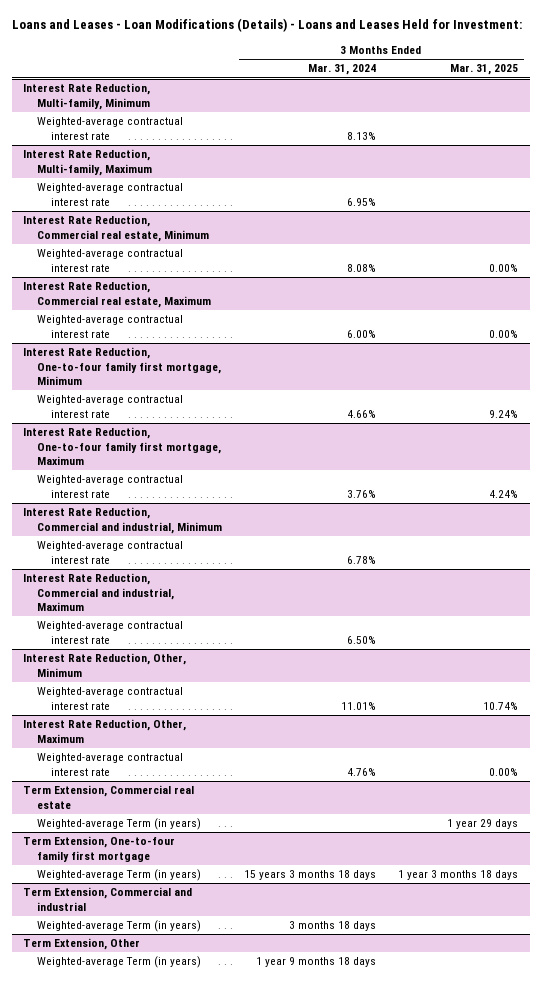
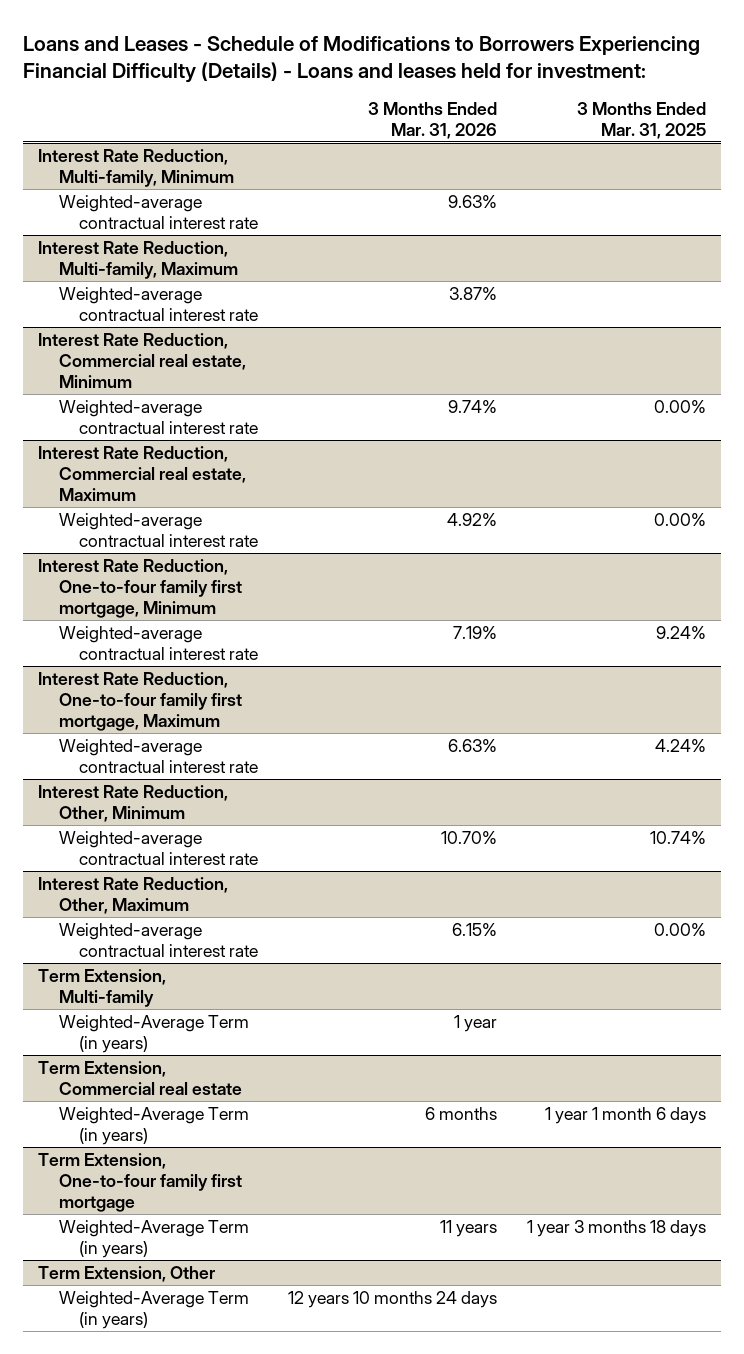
[11,18,522,33] Loans and Leases - Loan Modifications (Details) - Loans and Leases Held for Investment: -> [23,35,701,84] Loans and Leases - Schedule of Modifications to Borrowers Experiencing Financial Difficulty (Details) - Loans and leases held for investment:
[308,64,377,76] Mar. 31, 2024 -> none
none -> [368,101,498,139] 3 Months Ended Mar. 31, 2026
[22,507,222,534] Interest Rate Reduction, Commercial and industrial, Minimum -> none
[36,541,183,564] Weighted-average contractual interest rate -> none
[22,573,174,612] Interest Rate Reduction, Commercial and industrial, Maximum -> none
[36,621,183,644] Weighted-average contractual interest rate -> none
none -> [38,969,167,1007] Term Extension, Multi-family
none -> [58,1015,249,1053] Weighted-Average Term (in years)
[36,818,201,831] Weighted-average Term (in years) -> [58,1107,249,1145] Weighted-Average Term (in years)
[447,819,519,830] 1 year 29 days -> [545,1107,707,1125] 1 year 1 month 6 days
[22,887,192,911] Term Extension, Commercial and industrial -> none
[36,920,201,933] Weighted-average Term (in years) -> none
[36,869,201,882] Weighted-average Term (in years) -> [58,1220,249,1258] Weighted-Average Term (in years)
[36,956,201,969] Weighted-average Term (in years) -> [58,1291,249,1329] Weighted-Average Term (in years)

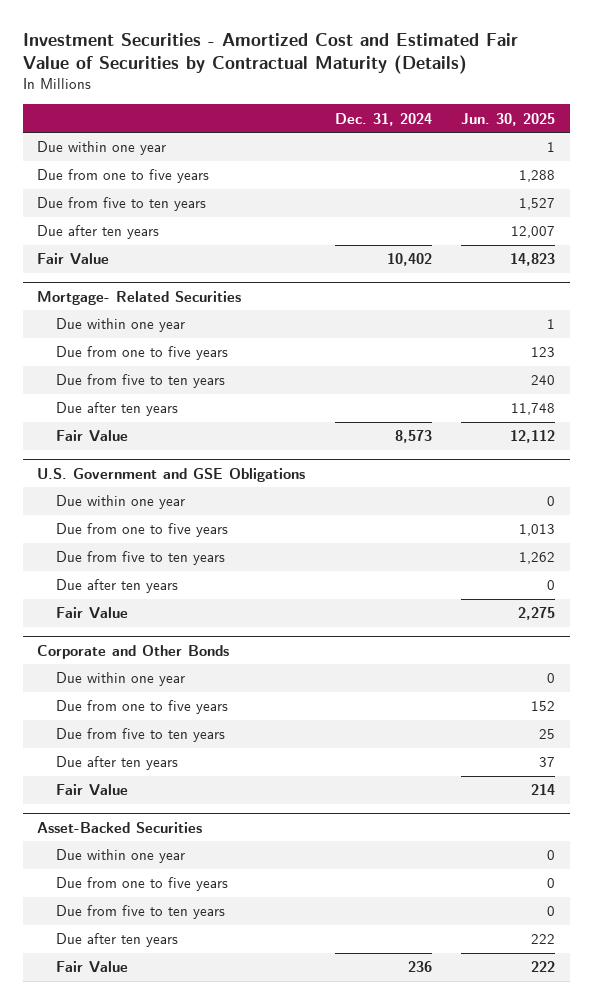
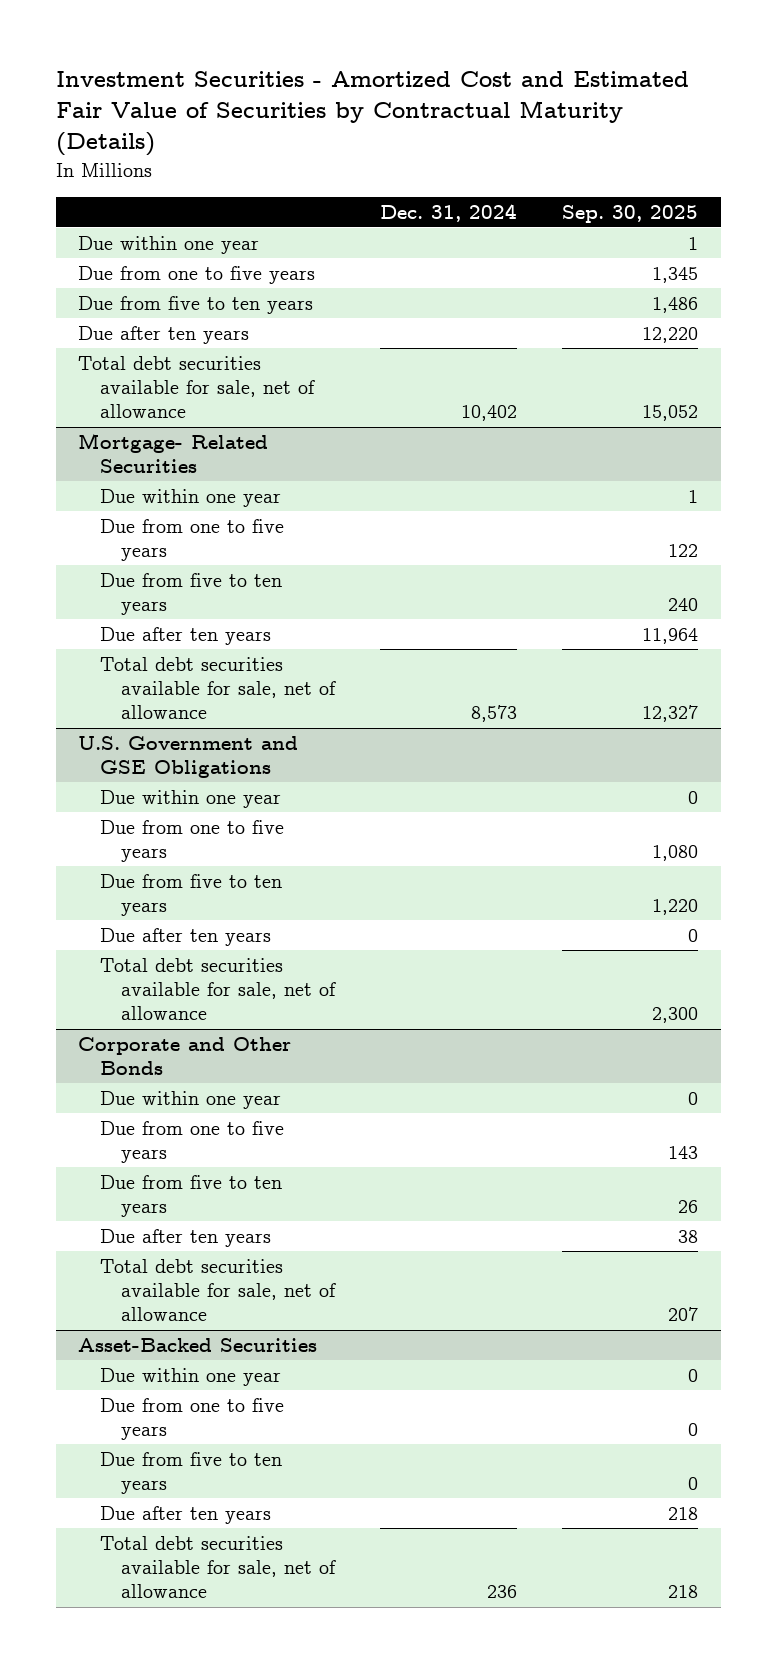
[461,112,556,126] Jun. 30, 2025 -> none
none -> [562,204,699,223] Sep. 30, 2025
[37,253,110,266] Fair Value -> [78,355,315,419] Total debt securities available for sale, net of allowance
[55,430,128,443] Fair Value -> [99,656,337,720] Total debt securities available for sale, net of allowance
[55,607,128,620] Fair Value -> [99,957,337,1021] Total debt securities available for sale, net of allowance
[55,784,128,797] Fair Value -> [99,1258,337,1322] Total debt securities available for sale, net of allowance
[55,961,128,974] Fair Value -> [99,1535,337,1599] Total debt securities available for sale, net of allowance

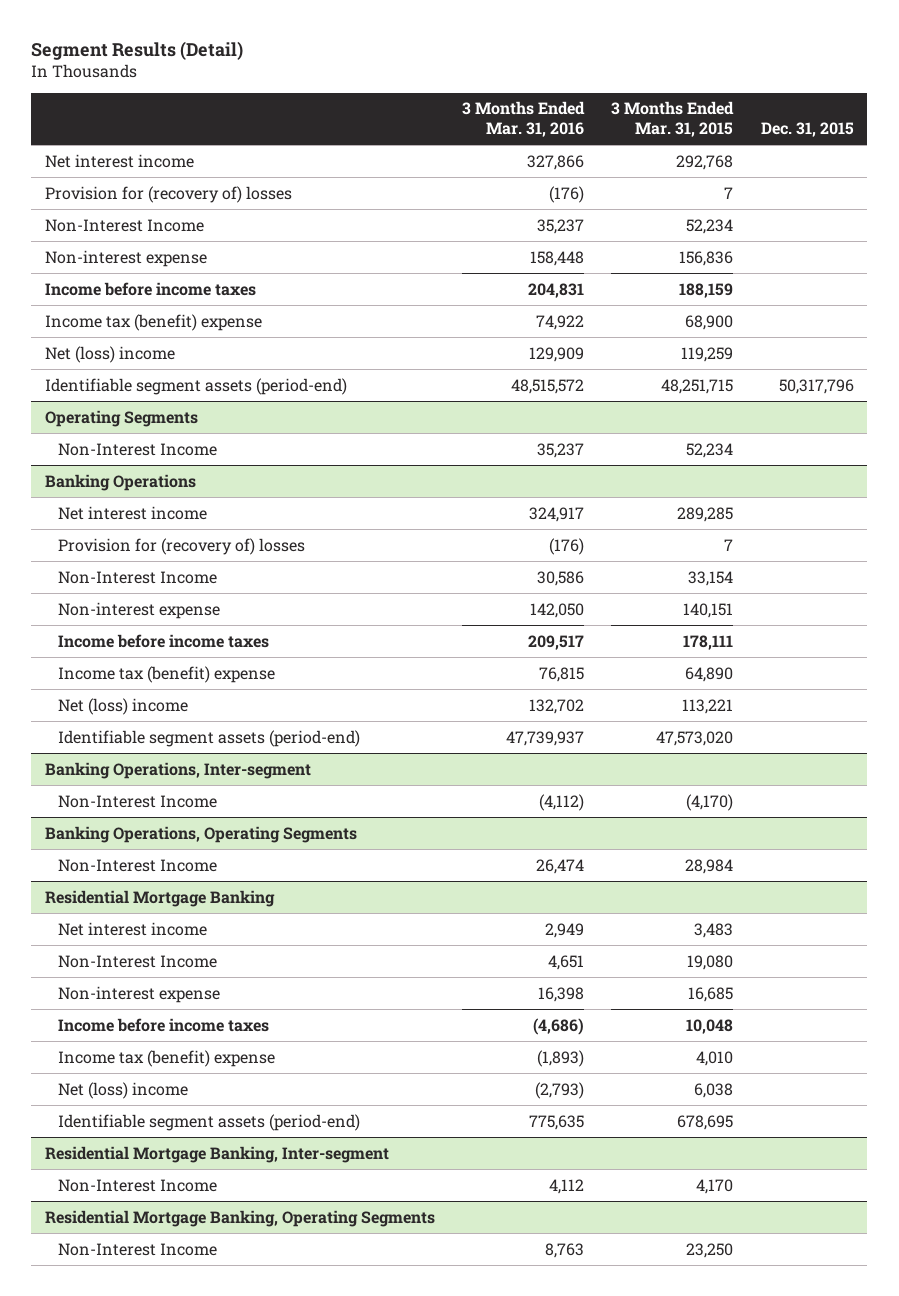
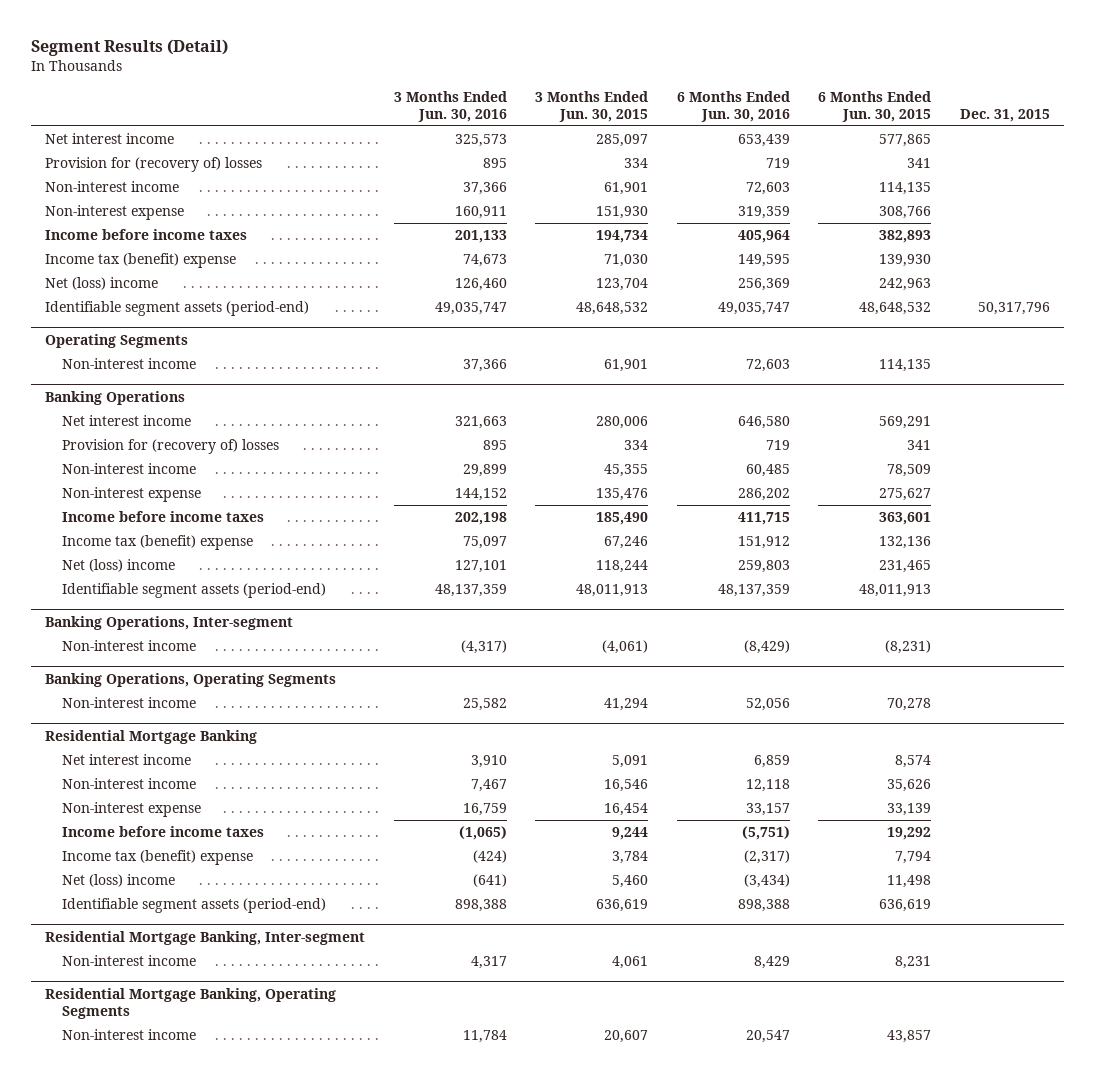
[462,101,586,138] 3 Months Ended Mar. 31, 2016 -> none
[611,101,735,138] 3 Months Ended Mar. 31, 2015 -> none
none -> [393,90,507,123] 3 Months Ended Jun. 30, 2016
none -> [535,90,649,123] 3 Months Ended Jun. 30, 2015
none -> [676,90,790,123] 6 Months Ended Jun. 30, 2016
none -> [818,90,932,123] 6 Months Ended Jun. 30, 2015
[44,218,204,232] Non-Interest Income -> [45,180,180,192] Non-interest income
[57,442,217,456] Non-Interest Income -> [61,357,196,369] Non-interest income
[57,570,217,584] Non-Interest Income -> [61,462,196,474] Non-interest income
[57,794,217,808] Non-Interest Income -> [61,639,196,651] Non-interest income
[57,858,217,872] Non-Interest Income -> [61,696,196,708] Non-interest income
[57,954,217,968] Non-Interest Income -> [61,777,196,789] Non-interest income
[57,1178,217,1192] Non-Interest Income -> [61,954,196,966] Non-interest income
[57,1242,217,1256] Non-Interest Income -> [61,1028,196,1040] Non-interest income

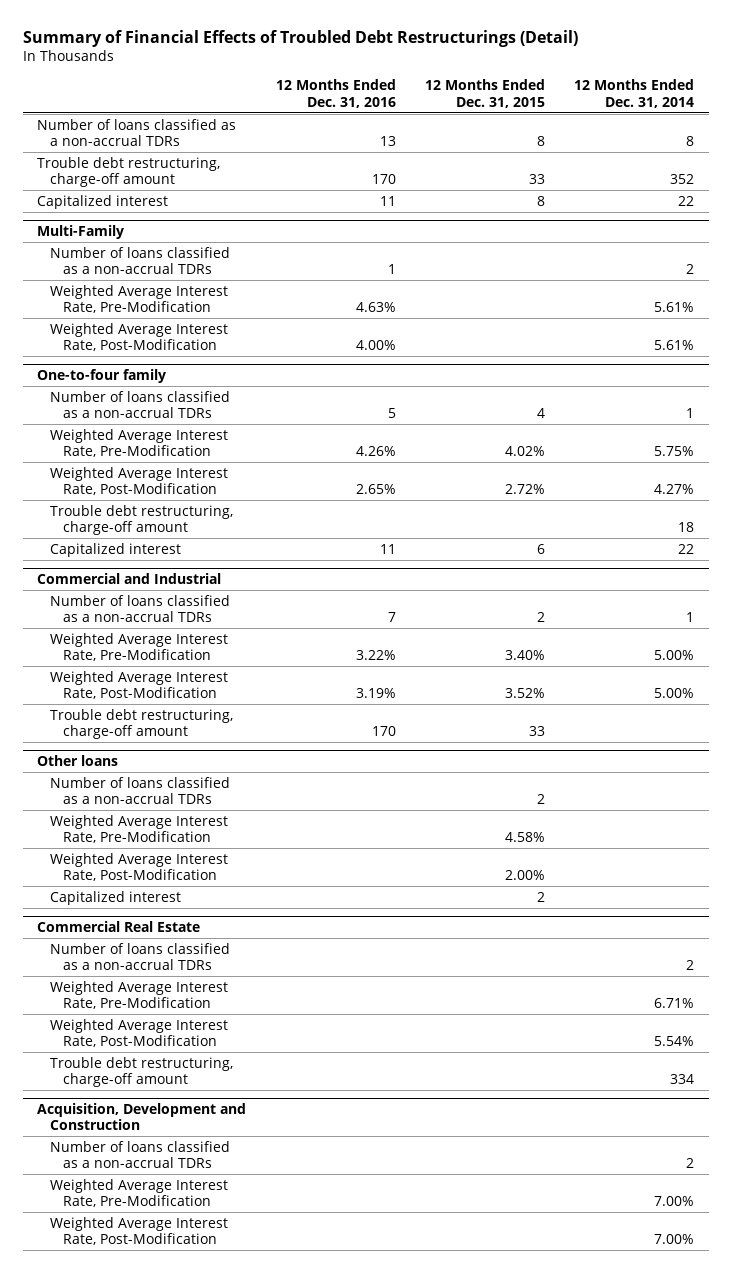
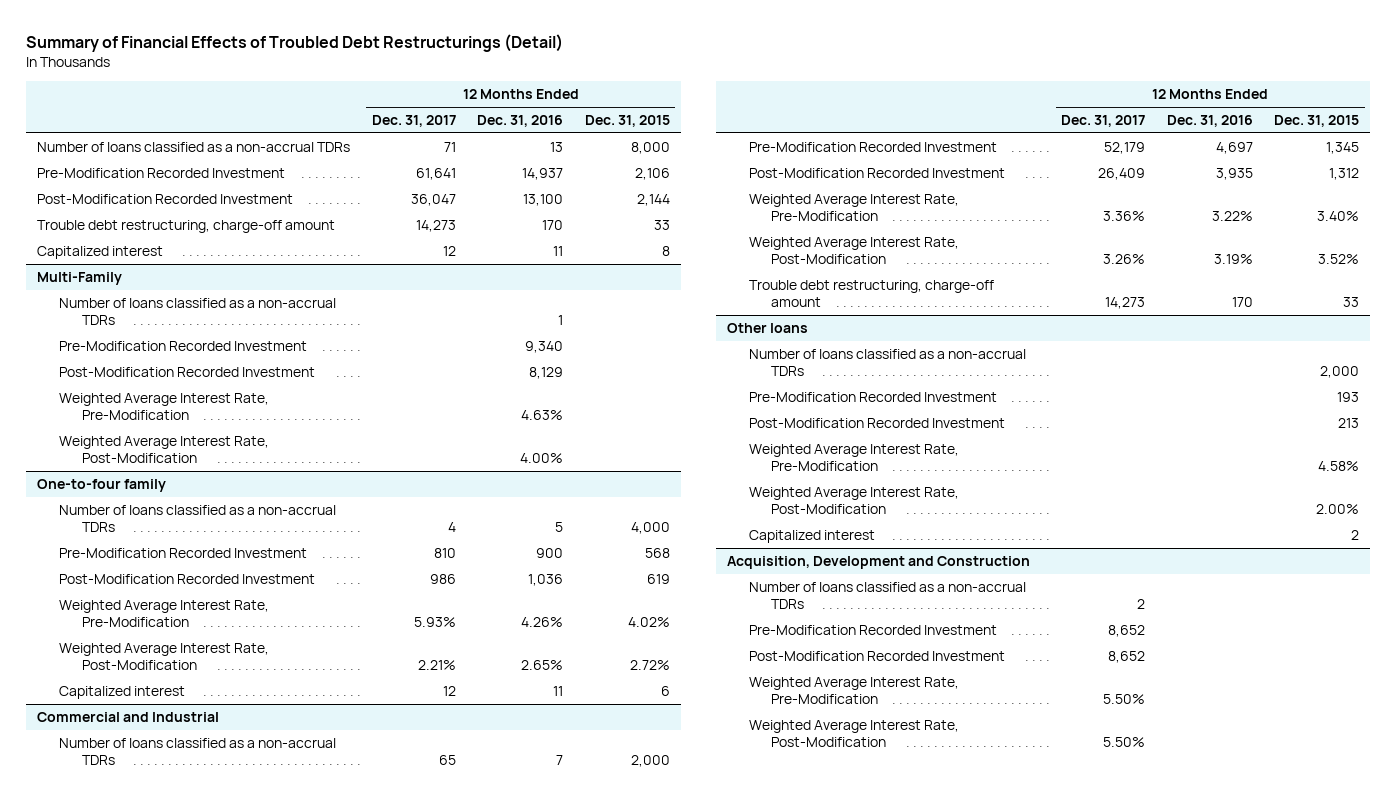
[573,79,694,108] 12 Months Ended Dec. 31, 2014 -> none
none -> [371,115,456,128] Dec. 31, 2017
[536,135,545,146] 8 -> [630,141,670,154] 8,000
none -> [37,167,286,178] Pre-Modification Recorded Investment
none -> [37,193,294,204] Post-Modification Recorded Investment
none -> [59,340,308,351] Pre-Modification Recorded Investment
none -> [59,366,316,377] Post-Modification Recorded Investment
[536,407,545,418] 4 -> [630,522,670,535] 4,000
none -> [59,547,308,558] Pre-Modification Recorded Investment
none -> [59,573,316,584] Post-Modification Recorded Investment
[50,504,234,535] Trouble debt restructuring, charge-off amount -> none
[536,611,545,622] 2 -> [630,755,670,768] 2,000
none -> [749,141,998,152] Pre-Modification Recorded Investment
none -> [749,167,1006,178] Post-Modification Recorded Investment
[536,793,545,804] 2 -> [1320,366,1360,379] 2,000
none -> [749,391,998,402] Pre-Modification Recorded Investment
none -> [749,417,1006,428] Post-Modification Recorded Investment
[37,920,201,932] Commercial Real Estate -> none
[50,942,231,970] Number of loans classified as a non-accrual TDRs -> none
[50,980,229,1009] Weighted Average Interest Rate, Pre-Modification -> none
[50,1018,229,1047] Weighted Average Interest Rate, Post-Modification -> none
[50,1056,234,1087] Trouble debt restructuring, charge-off amount -> none
none -> [749,624,998,635] Pre-Modification Recorded Investment
none -> [749,650,1006,661] Post-Modification Recorded Investment

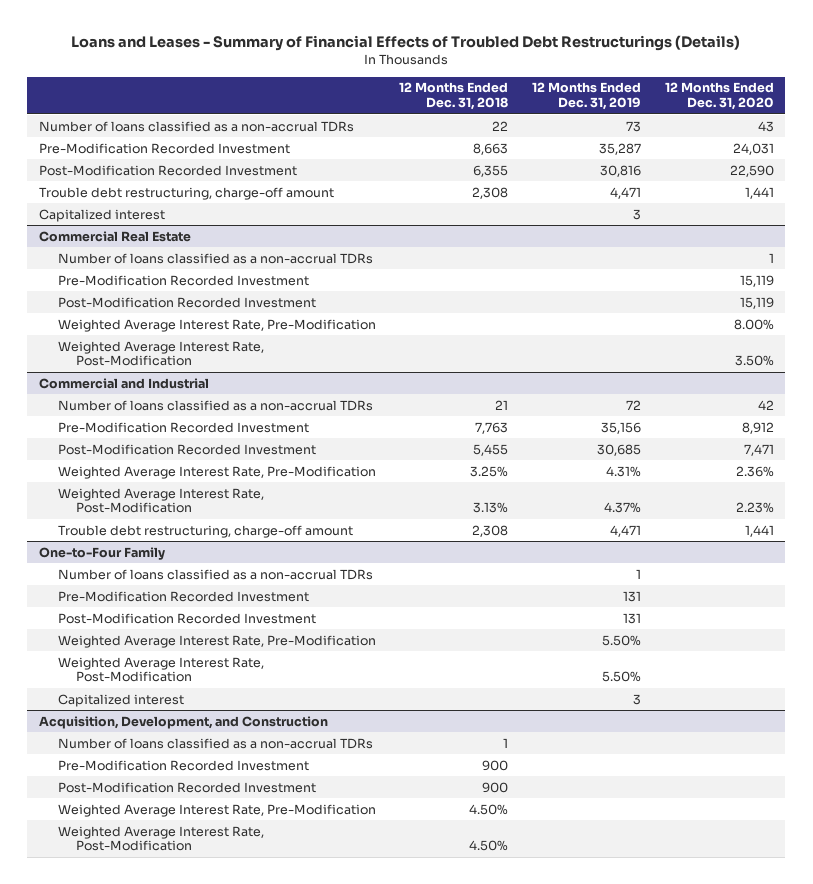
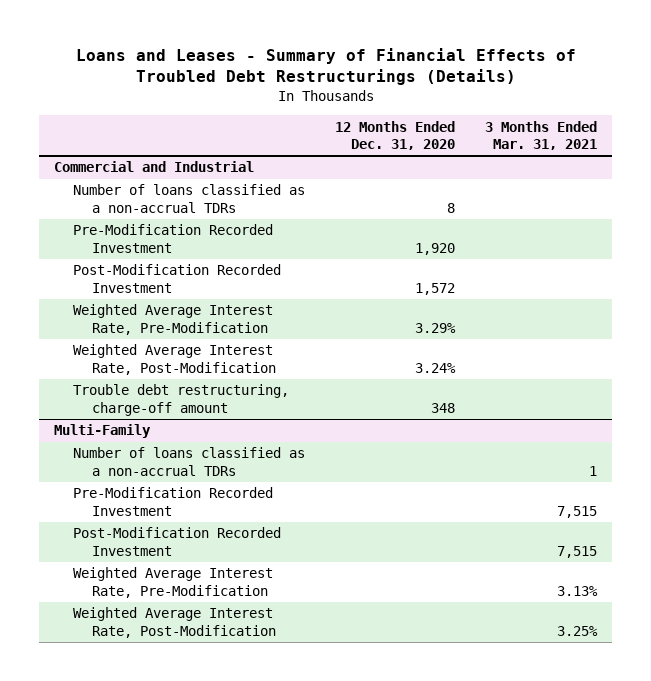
[399,82,509,111] 12 Months Ended Dec. 31, 2018 -> none
[531,82,641,111] 12 Months Ended Dec. 31, 2019 -> none
none -> [485,120,598,151] 3 Months Ended Mar. 31, 2021
[39,120,355,132] Number of loans classified as a non-accrual TDRs -> none
[39,142,291,154] Pre-Modification Recorded Investment -> none
[39,164,298,176] Post-Modification Recorded Investment -> none
[39,186,335,200] Trouble debt restructuring, charge-off amount -> none
[39,208,166,222] Capitalized interest -> none
[39,230,192,242] Commercial Real Estate -> none
[57,252,373,264] Number of loans classified as a non-accrual TDRs -> none
[57,274,309,286] Pre-Modification Recorded Investment -> none
[57,296,316,308] Post-Modification Recorded Investment -> none
[57,318,376,332] Weighted Average Interest Rate, Pre-Modification -> none
[57,340,264,367] Weighted Average Interest Rate, Post-Modification -> none
[39,546,166,560] One-to-Four Family -> none
[57,568,373,580] Number of loans classified as a non-accrual TDRs -> none
[57,590,309,602] Pre-Modification Recorded Investment -> none
[57,612,316,624] Post-Modification Recorded Investment -> none
[57,634,376,648] Weighted Average Interest Rate, Pre-Modification -> none
[57,656,264,683] Weighted Average Interest Rate, Post-Modification -> none
[57,693,184,707] Capitalized interest -> none
[39,715,329,729] Acquisition, Development, and Construction -> none
[57,737,373,749] Number of loans classified as a non-accrual TDRs -> none
[57,759,309,771] Pre-Modification Recorded Investment -> none
[57,781,316,793] Post-Modification Recorded Investment -> none
[57,803,376,817] Weighted Average Interest Rate, Pre-Modification -> none
[57,825,264,852] Weighted Average Interest Rate, Post-Modification -> none
[757,399,774,410] 42 -> [447,202,456,213] 8
[741,421,774,434] 8,912 -> [415,242,456,255] 1,920
[743,443,774,456] 7,471 -> [415,282,456,295] 1,572
[735,465,774,477] 2.36% -> [415,322,457,333] 3.29%
[735,502,774,514] 2.23% -> [415,362,457,373] 3.24%
[744,524,774,537] 1,441 -> [431,402,456,413] 348
none -> [54,424,152,439] Multi-Family
none -> [73,447,306,476] Number of loans classified as a non-accrual TDRs
none -> [73,487,274,516] Pre-Modification Recorded Investment
none -> [73,527,282,556] Post-Modification Recorded Investment
none -> [73,567,274,598] Weighted Average Interest Rate, Pre-Modification
none -> [73,607,277,638] Weighted Average Interest Rate, Post-Modification

